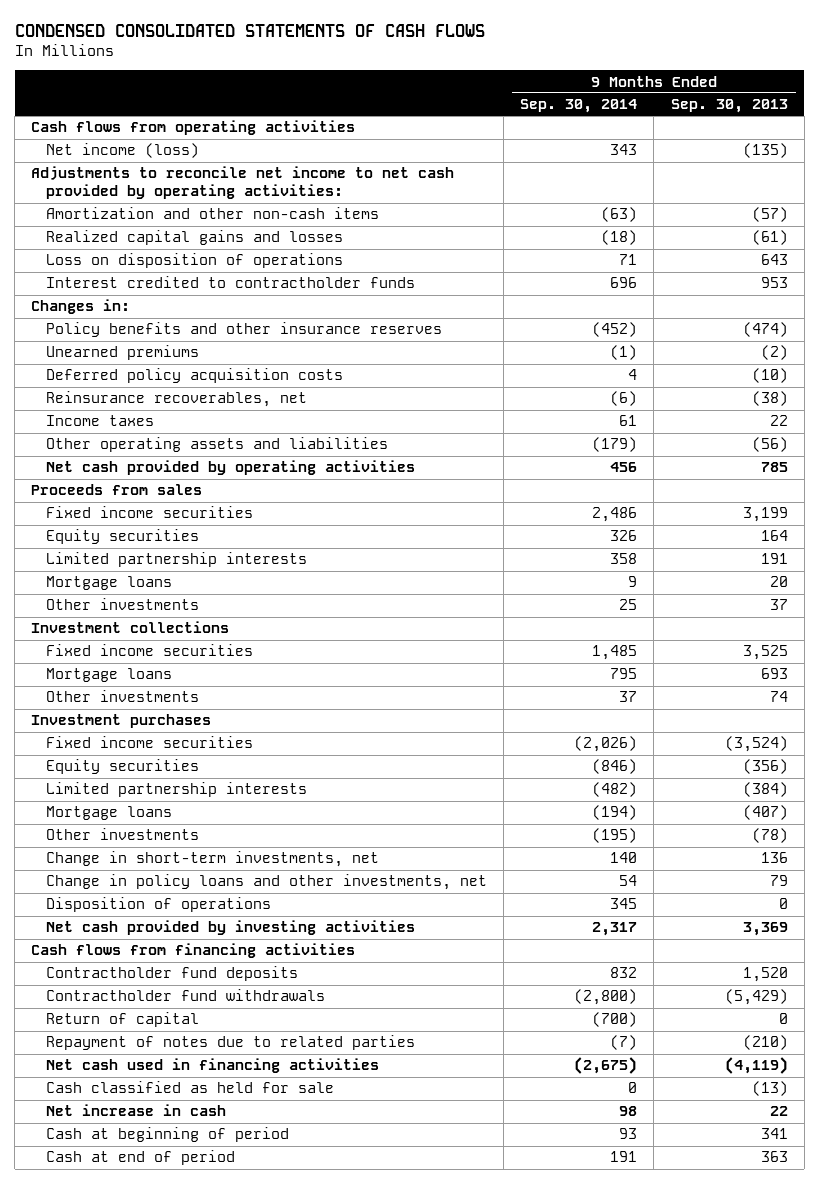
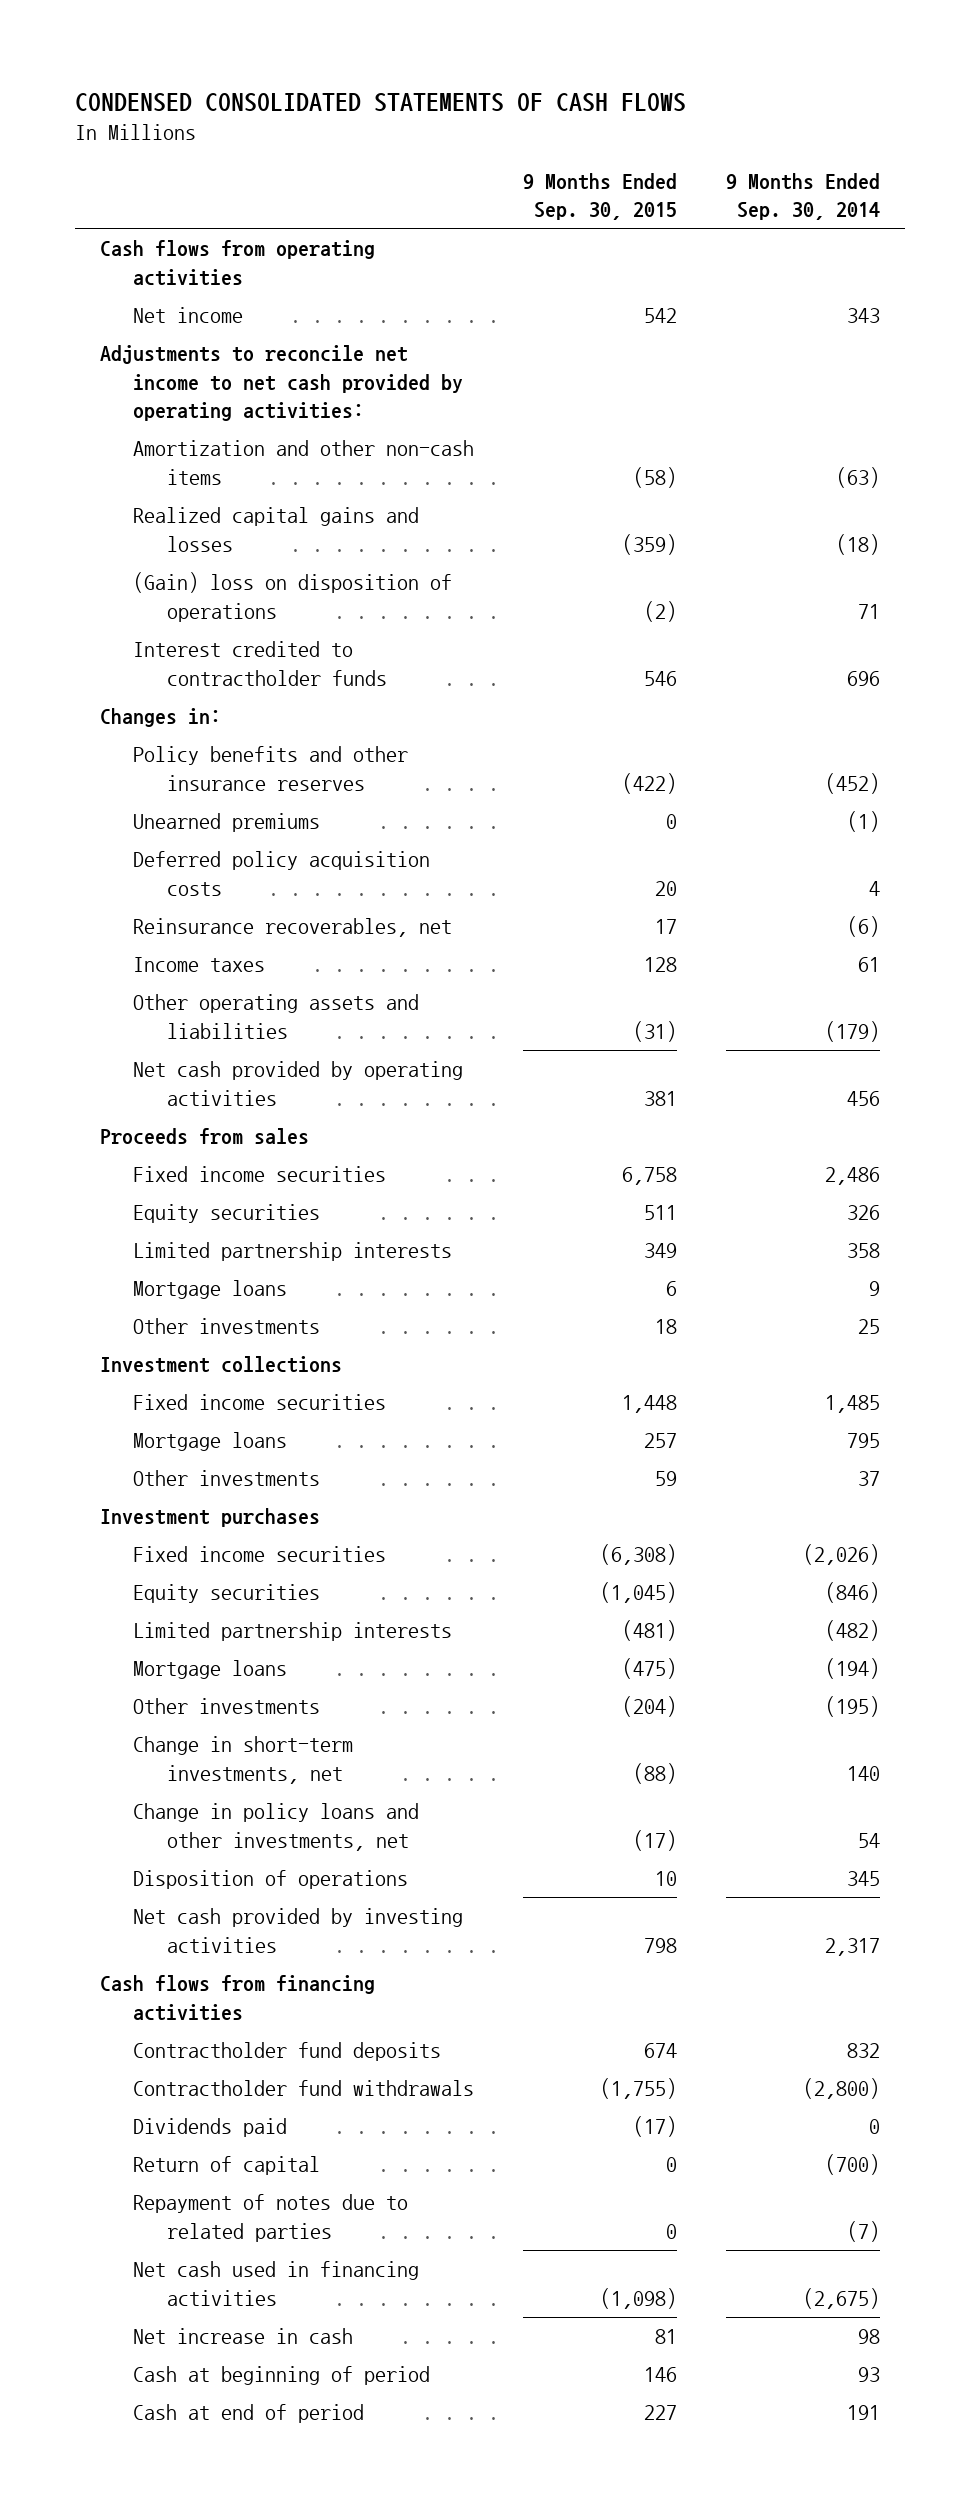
[670,99,788,114] Sep. 30, 2013 -> none
none -> [523,172,678,221] 9 Months Ended Sep. 30, 2015
[45,143,199,159] Net income (loss) -> [133,307,244,324] Net income
[45,253,343,269] Loss on disposition of operations -> [133,572,453,622] (Gain) loss on disposition of operations
none -> [133,2118,288,2138] Dividends paid
[45,1081,334,1094] Cash classified as held for sale -> none

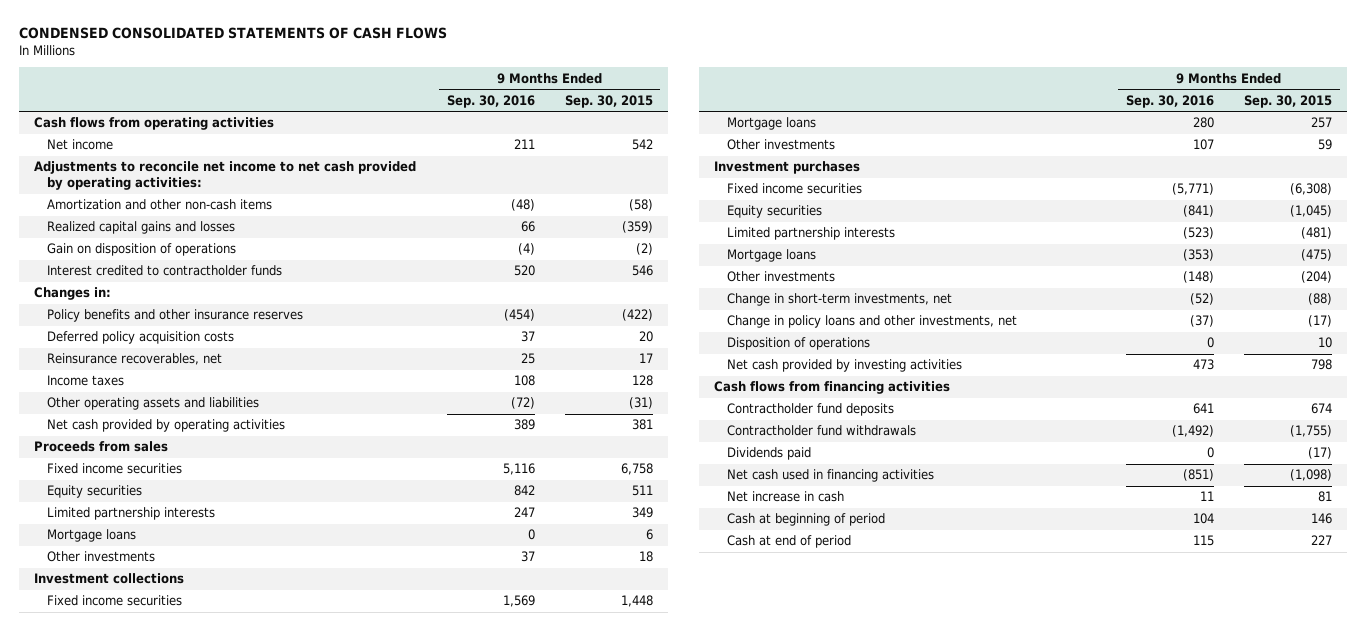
[726,172,881,221] 9 Months Ended Sep. 30, 2014 -> none
none -> [446,94,535,108] Sep. 30, 2016
[133,572,453,622] (Gain) loss on disposition of operations -> [47,243,237,257] Gain on disposition of operations
[133,813,321,833] Unearned premiums -> none
[133,2156,321,2176] Return of capital -> none
[133,2194,409,2242] Repayment of notes due to related parties -> none

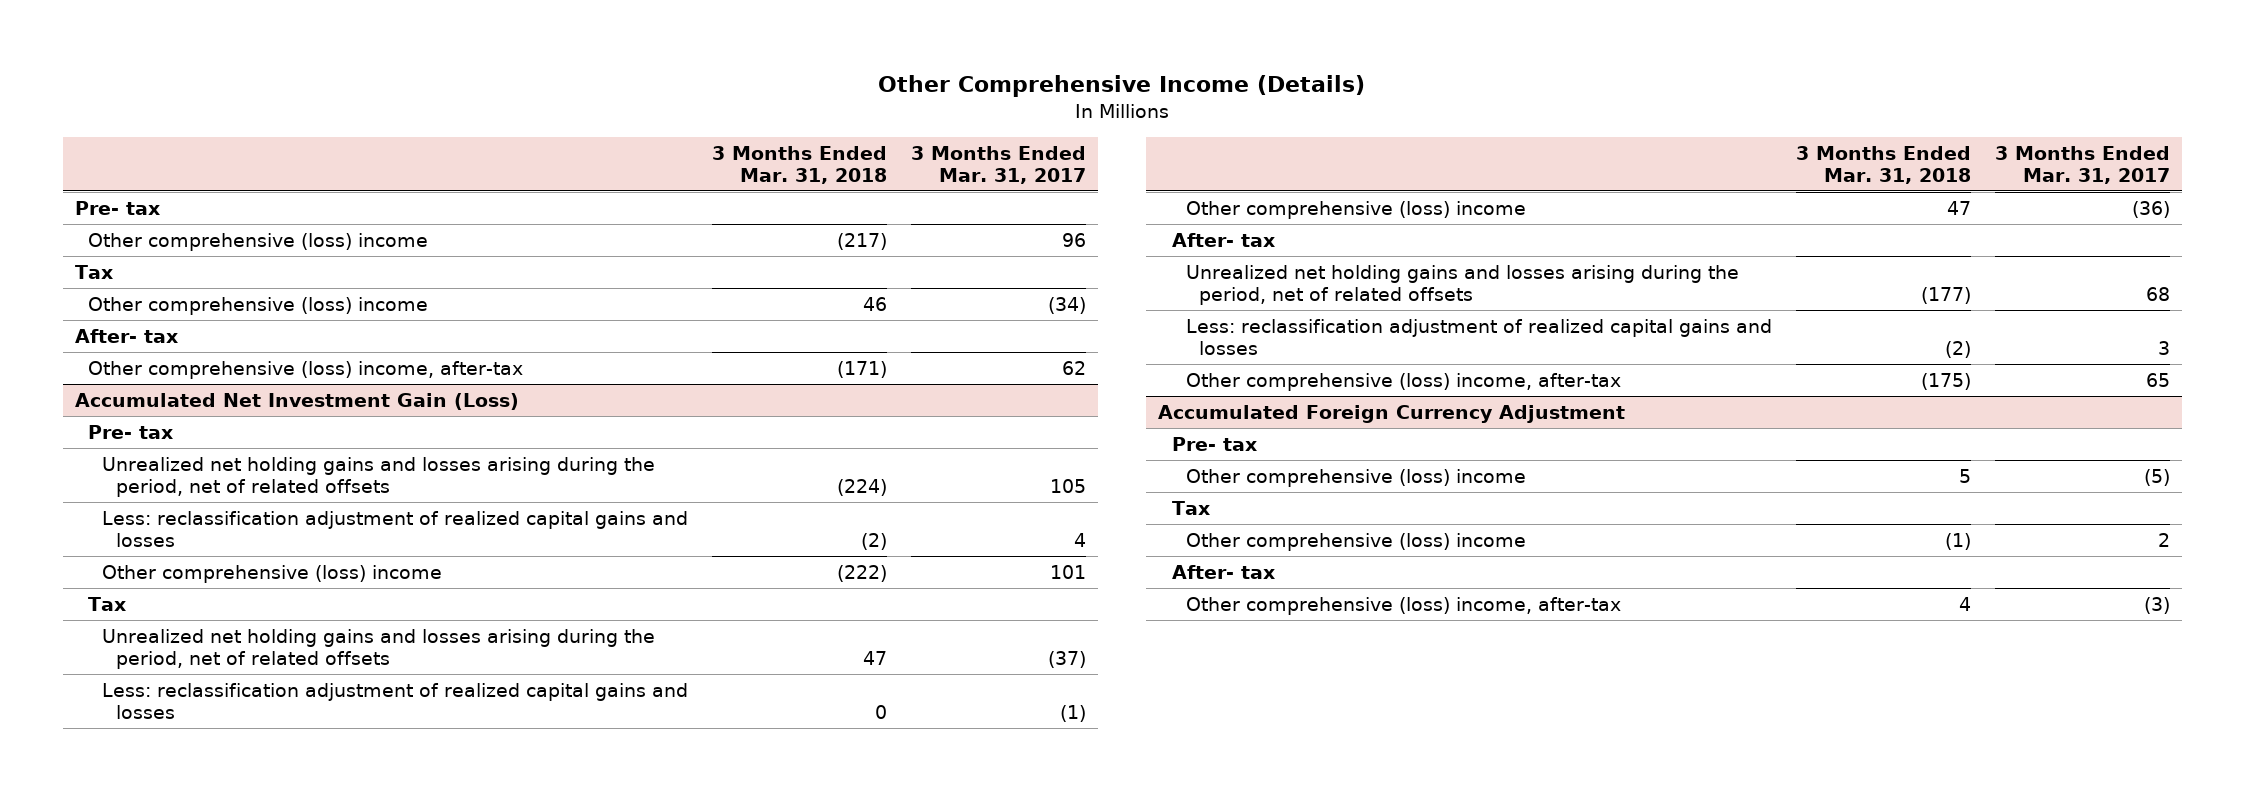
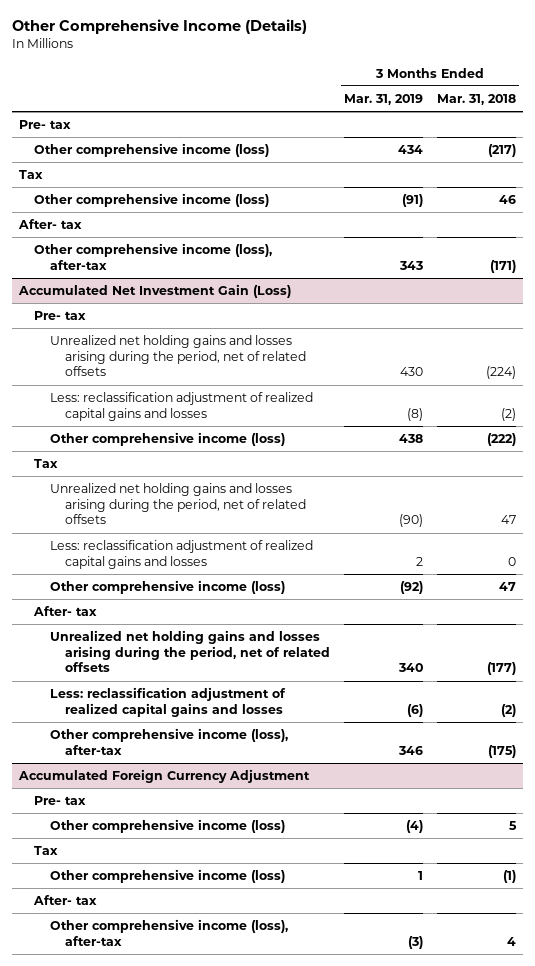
[911,145,1087,185] 3 Months Ended Mar. 31, 2017 -> none
none -> [344,93,424,105] Mar. 31, 2019
[88,232,429,251] Other comprehensive (loss) income -> [34,142,270,157] Other comprehensive income (loss)
[88,296,429,315] Other comprehensive (loss) income -> [34,192,270,207] Other comprehensive income (loss)
[88,360,524,379] Other comprehensive (loss) income, after-tax -> [34,242,273,270] Other comprehensive income (loss), after-tax
[102,564,443,583] Other comprehensive (loss) income -> [49,431,285,446] Other comprehensive income (loss)
[1185,200,1526,219] Other comprehensive (loss) income -> [49,579,285,594] Other comprehensive income (loss)
[1185,372,1621,391] Other comprehensive (loss) income, after-tax -> [49,727,288,755] Other comprehensive income (loss), after-tax
[1185,468,1526,487] Other comprehensive (loss) income -> [49,818,285,833] Other comprehensive income (loss)
[1185,532,1526,551] Other comprehensive (loss) income -> [49,868,285,883] Other comprehensive income (loss)
[1185,596,1621,615] Other comprehensive (loss) income, after-tax -> [49,918,288,946] Other comprehensive income (loss), after-tax

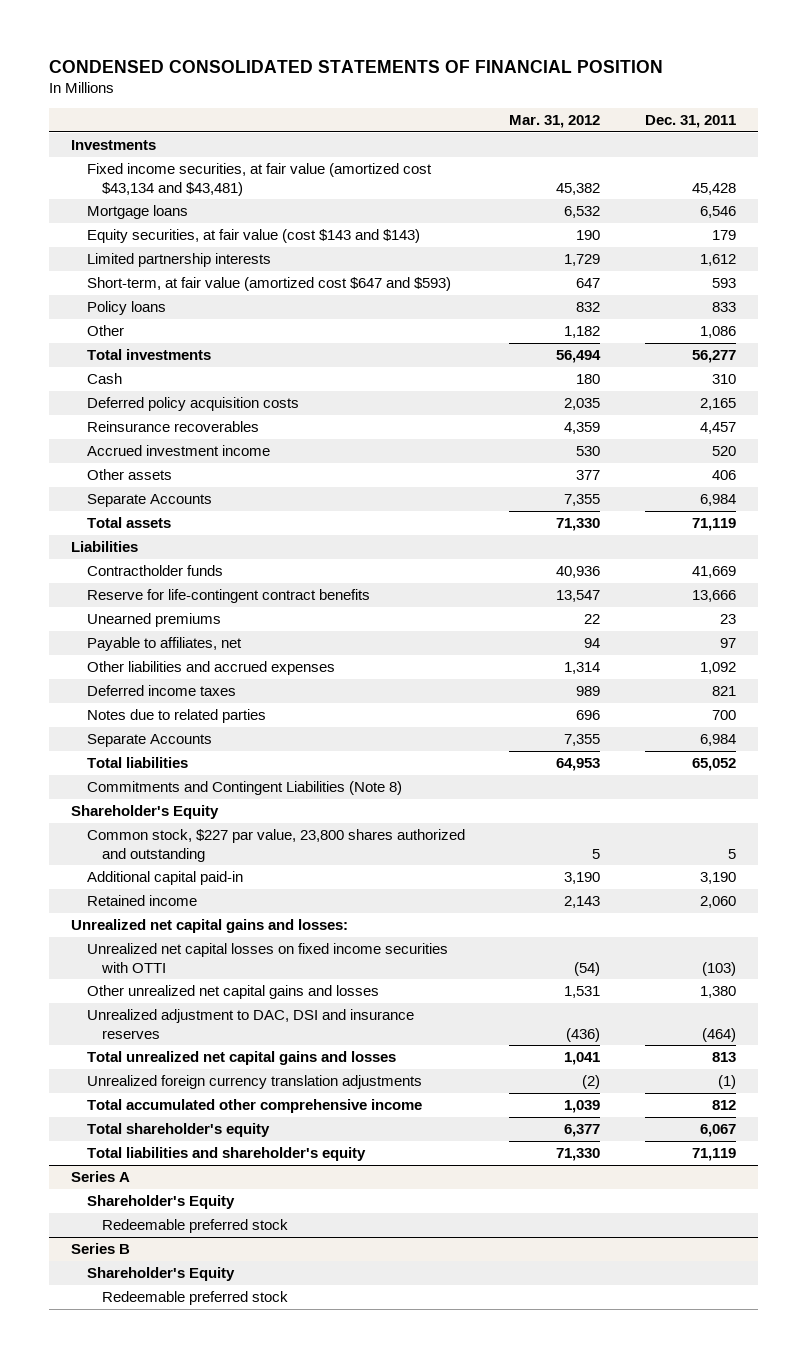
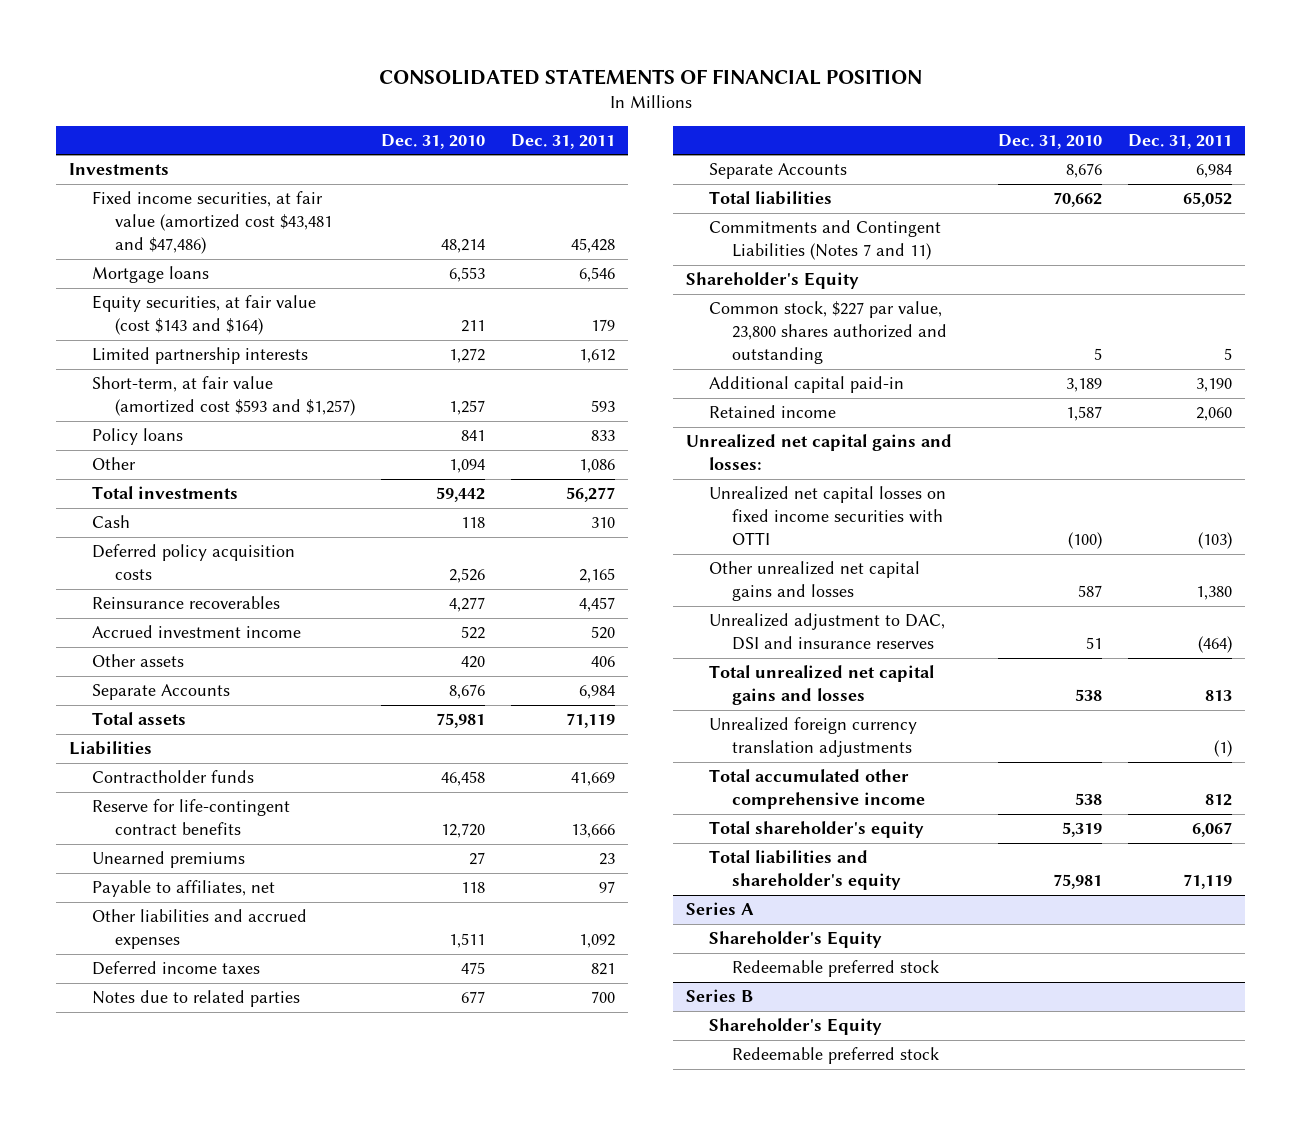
[49,59,664,73] CONDENSED CONSOLIDATED STATEMENTS OF FINANCIAL POSITION -> [378,68,922,85] CONSOLIDATED STATEMENTS OF FINANCIAL POSITION
[509,115,601,129] Mar. 31, 2012 -> none
none -> [380,133,485,149] Dec. 31, 2010
[86,163,432,196] Fixed income securities, at fair value (amortized cost $43,134 and $43,481) -> [91,191,332,255] Fixed income securities, at fair value (amortized cost $43,481 and $47,486)
[86,229,420,244] Equity securities, at fair value (cost $143 and $143) -> [91,295,316,336] Equity securities, at fair value (cost $143 and $164)
[86,277,451,292] Short-term, at fair value (amortized cost $647 and $593) -> [91,376,355,417] Short-term, at fair value (amortized cost $593 and $1,257)
[86,781,402,796] Commitments and Contingent Liabilities (Note 8) -> [708,220,941,261] Commitments and Contingent Liabilities (Notes 7 and 11)

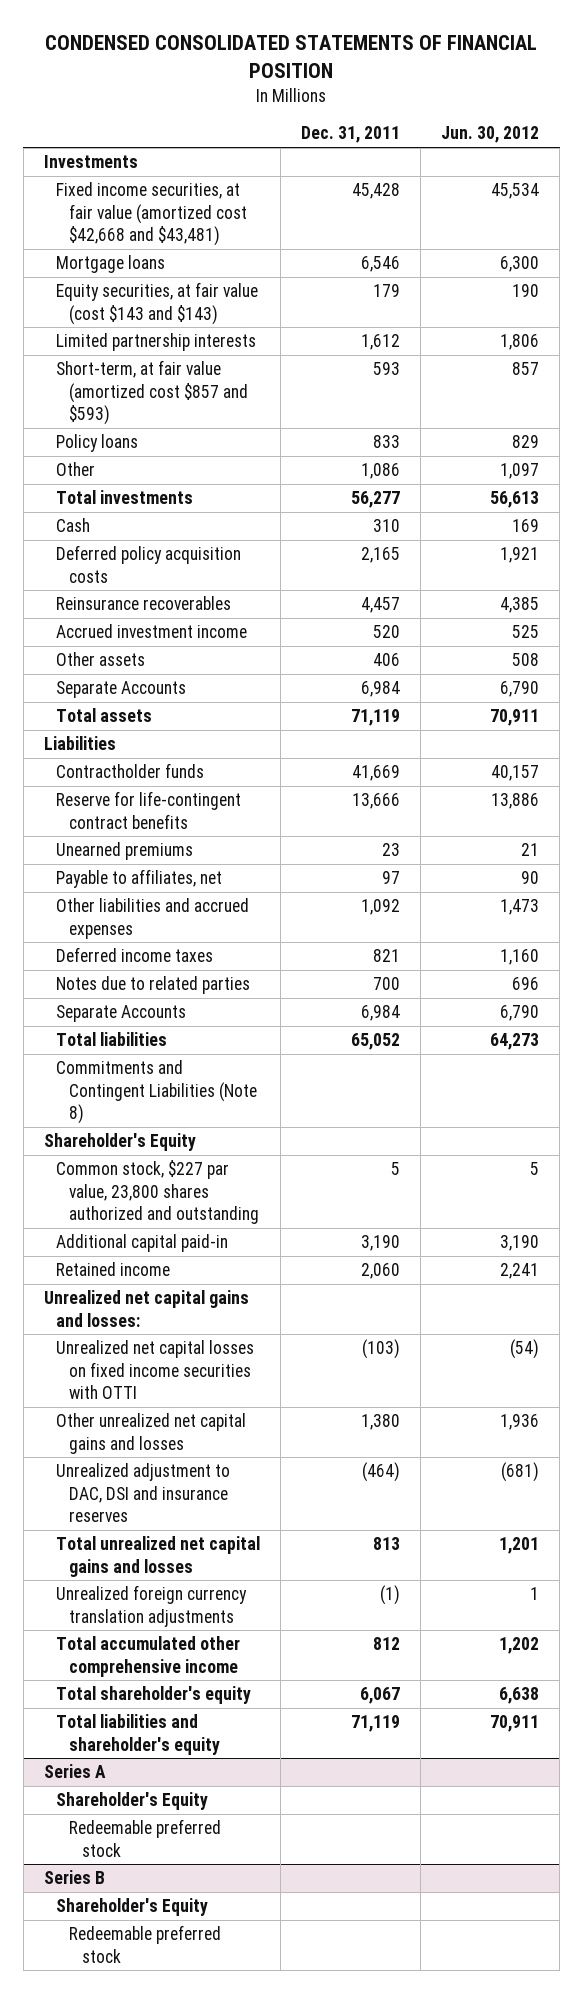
[378,68,922,85] CONSOLIDATED STATEMENTS OF FINANCIAL POSITION -> [45,35,538,78] CONDENSED CONSOLIDATED STATEMENTS OF FINANCIAL POSITION
[380,133,485,149] Dec. 31, 2010 -> none
none -> [441,126,540,144] Jun. 30, 2012
[91,191,332,255] Fixed income securities, at fair value (amortized cost $43,481 and $47,486) -> [56,182,248,247] Fixed income securities, at fair value (amortized cost $42,668 and $43,481)
[91,295,316,336] Equity securities, at fair value (cost $143 and $164) -> [56,282,259,325] Equity securities, at fair value (cost $143 and $143)
[91,376,355,417] Short-term, at fair value (amortized cost $593 and $1,257) -> [56,360,249,426] Short-term, at fair value (amortized cost $857 and $593)
[708,220,941,261] Commitments and Contingent Liabilities (Notes 7 and 11) -> [56,1060,258,1125] Commitments and Contingent Liabilities (Note 8)

